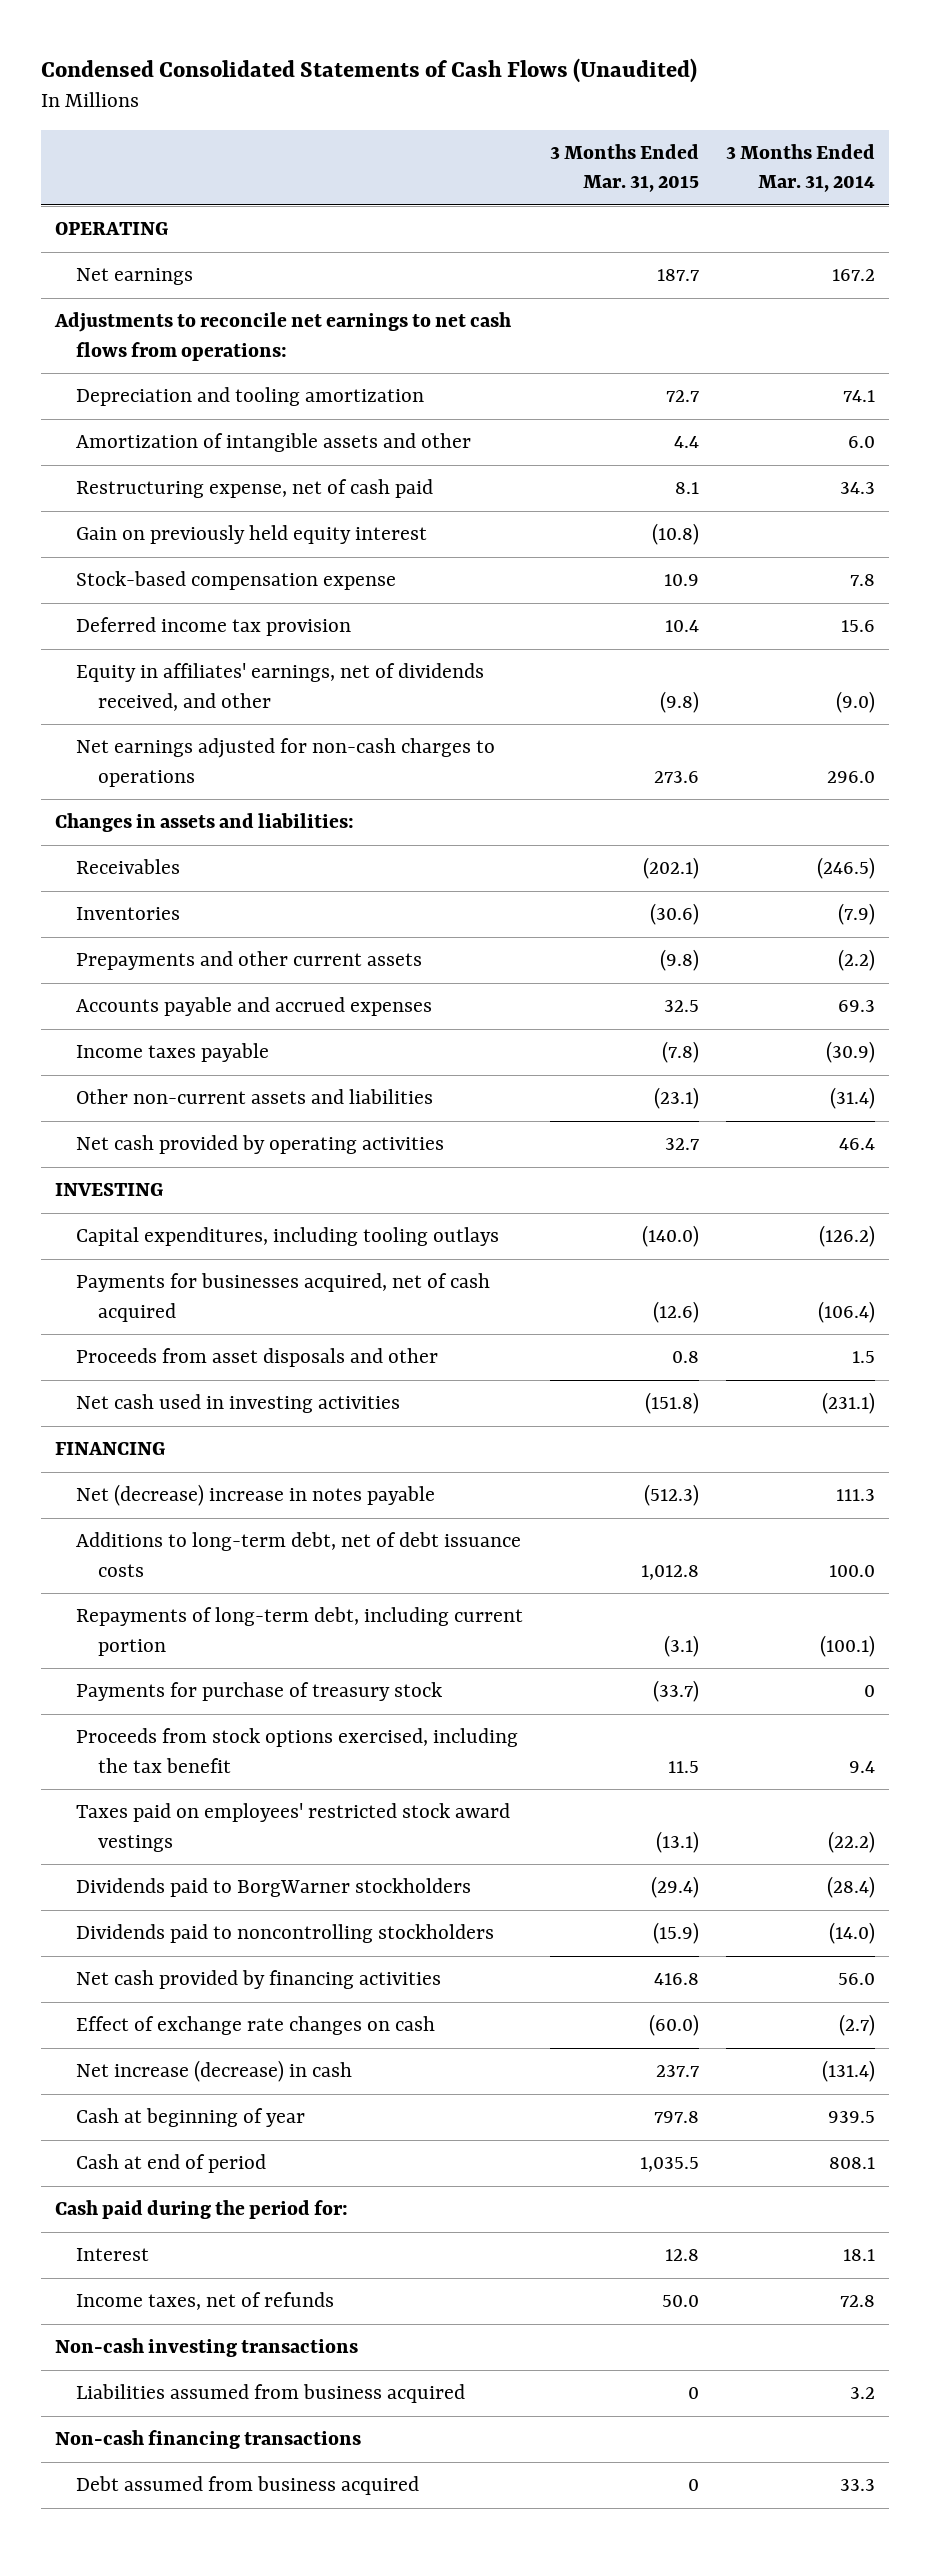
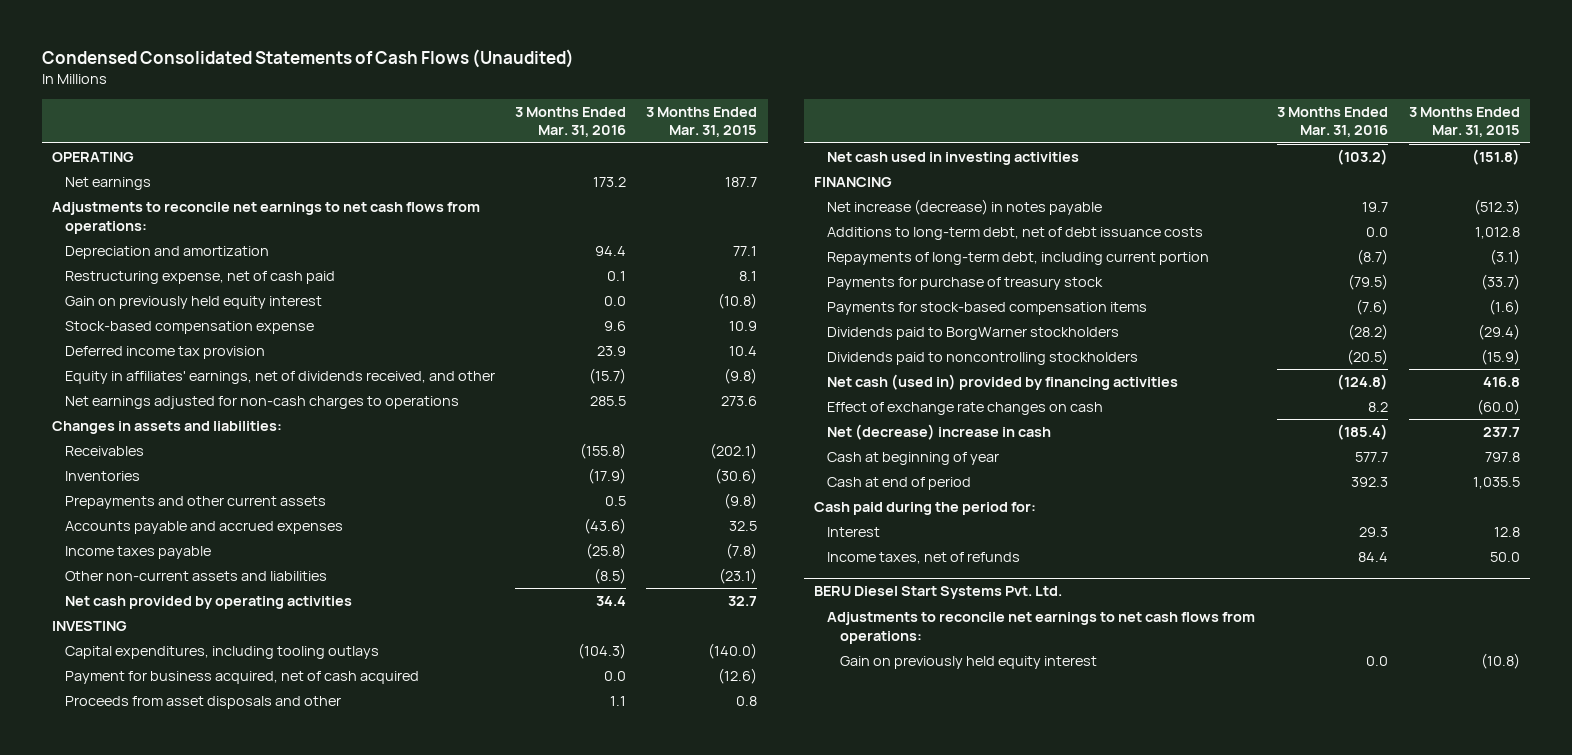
[726,143,876,193] 3 Months Ended Mar. 31, 2014 -> none
none -> [515,106,627,138] 3 Months Ended Mar. 31, 2016
[76,433,472,453] Amortization of intangible assets and other -> none
[76,387,425,407] Depreciation and tooling amortization -> [64,246,269,260] Depreciation and amortization
[666,390,700,403] 72.7 -> [733,246,758,257] 77.1
[76,1273,491,1322] Payments for businesses acquired, net of cash acquired -> [64,671,419,685] Payment for business acquired, net of cash acquired
[76,1484,436,1507] Net (decrease) increase in notes payable -> [827,199,1103,216] Net increase (decrease) in notes payable
[76,1728,519,1773] Proceeds from stock options exercised, including the tax benefit -> none
[76,1803,511,1852] Taxes paid on employees' restricted stock award vestings -> none
none -> [827,302,1148,316] Payments for stock-based compensation items
[76,1970,442,1990] Net cash provided by financing activities -> [827,374,1179,391] Net cash (used in) provided by financing activities
[76,2060,353,2083] Net increase (decrease) in cash -> [827,424,1052,441] Net (decrease) increase in cash
[54,2338,358,2358] Non-cash investing transactions -> none
[76,2384,466,2404] Liabilities assumed from business acquired -> none
[54,2430,361,2450] Non-cash financing transactions -> none
[76,2476,420,2496] Debt assumed from business acquired -> none
none -> [814,586,1063,600] BERU Diesel Start Systems Pvt. Ltd.
none -> [827,612,1256,644] Adjustments to reconcile net earnings to net cash flows from operations:
none -> [840,656,1098,670] Gain on previously held equity interest

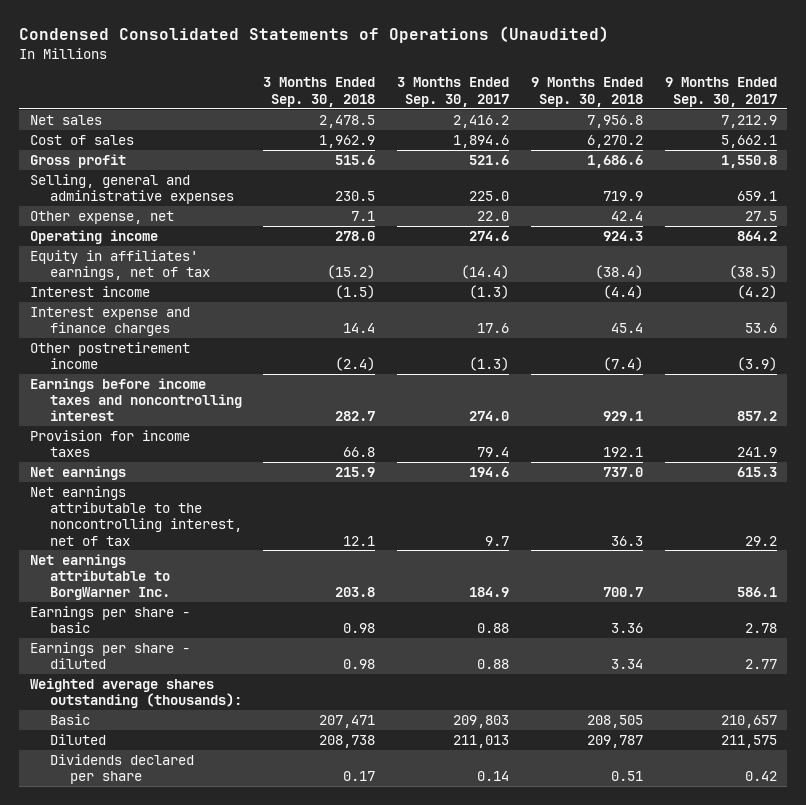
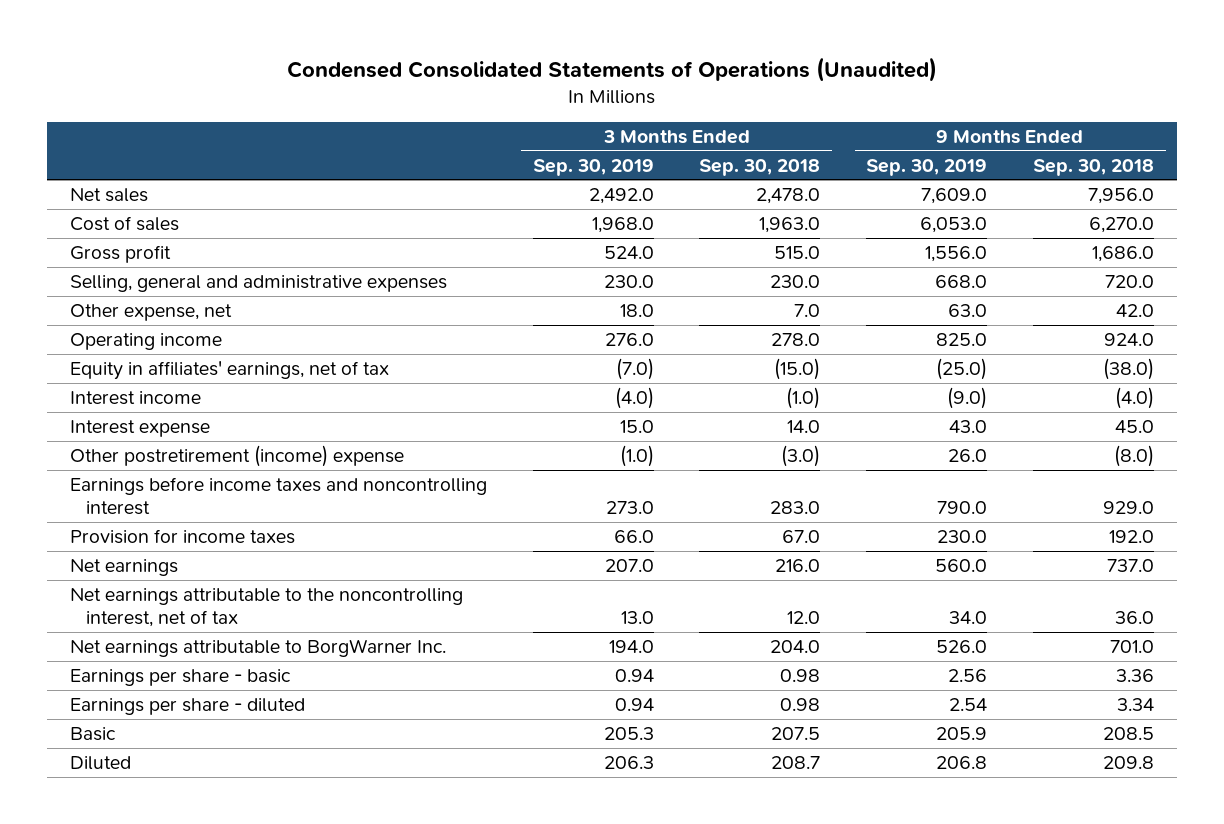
[397,77,510,107] 3 Months Ended Sep. 30, 2017 -> none
[664,77,777,107] 9 Months Ended Sep. 30, 2017 -> none
none -> [532,158,654,176] Sep. 30, 2019
none -> [866,158,988,176] Sep. 30, 2019
[319,114,376,128] 2,478.5 -> [756,187,821,204] 2,478.0
[586,114,643,128] 7,956.8 -> [1088,187,1155,204] 7,956.0
[319,134,376,148] 1,962.9 -> [759,216,821,233] 1,963.0
[586,134,643,148] 6,270.2 -> [1089,216,1155,233] 6,270.0
[335,154,376,165] 515.6 -> [774,245,821,259] 515.0
[586,154,643,168] 1,686.6 -> [1092,245,1155,262] 1,686.0
[335,191,376,202] 230.5 -> [770,274,821,288] 230.0
[602,191,643,202] 719.9 -> [1105,274,1155,288] 720.0
[351,210,376,221] 7.1 -> [794,303,821,317] 7.0
[610,210,643,221] 42.4 -> [1116,303,1155,317] 42.0
[602,230,643,241] 924.3 -> [1104,332,1155,346] 924.0
[327,265,376,280] (15.2) -> [774,357,821,380] (15.0)
[594,265,643,280] (38.4) -> [1103,357,1155,380] (38.0)
[335,284,376,299] (1.5) -> [786,386,821,409] (1.0)
[602,284,643,299] (4.4) -> [1115,386,1155,409] (4.0)
[29,306,190,337] Interest expense and finance charges -> [69,419,210,437] Interest expense
[343,323,376,334] 14.4 -> [787,419,821,433] 14.0
[610,323,643,334] 45.4 -> [1115,419,1155,433] 45.0
[29,341,190,370] Other postretirement income -> [69,444,404,467] Other postretirement (income) expense
[335,357,376,372] (2.4) -> [781,444,821,467] (3.0)
[602,357,643,372] (7.4) -> [1114,444,1155,467] (8.0)
[335,411,376,422] 282.7 -> [770,501,821,515] 283.0
[602,411,643,422] 929.1 -> [1103,501,1155,515] 929.0
[343,447,376,458] 66.8 -> [782,529,821,543] 67.0
[602,447,643,458] 192.1 -> [1109,529,1155,543] 192.0
[335,466,376,477] 215.9 -> [775,558,821,572] 216.0
[343,535,376,546] 12.1 -> [787,611,821,625] 12.0
[610,535,643,546] 36.3 -> [1115,611,1155,625] 36.0
[335,587,376,598] 203.8 -> [770,639,821,653] 204.0
[602,587,643,598] 700.7 -> [1110,639,1155,653] 701.0
[29,677,242,709] Weighted average shares outstanding (thousands): -> none
[49,753,194,785] Dividends declared per share -> none
[319,714,376,728] 207,471 -> [771,726,821,740] 207.5
[586,714,643,728] 208,505 -> [1103,726,1155,740] 208.5
[319,734,376,748] 208,738 -> [771,755,821,769] 208.7
[586,734,643,748] 209,787 -> [1103,755,1155,769] 209.8

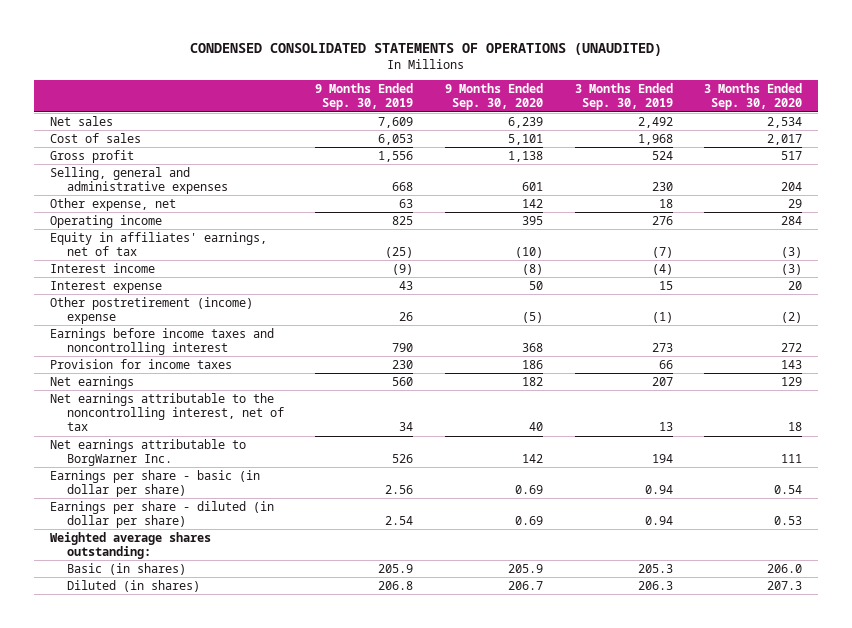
[286,56,937,82] Condensed Consolidated Statements of Operations (Unaudited) -> [190,42,663,56] CONDENSED CONSOLIDATED STATEMENTS OF OPERATIONS (UNAUDITED)
[699,158,821,176] Sep. 30, 2018 -> none
[1033,158,1155,176] Sep. 30, 2018 -> none
none -> [444,83,543,111] 9 Months Ended Sep. 30, 2020
none -> [704,83,803,111] 3 Months Ended Sep. 30, 2020
[588,187,654,204] 2,492.0 -> [637,116,673,128] 2,492
[921,187,988,204] 7,609.0 -> [378,116,414,128] 7,609
[591,216,654,233] 1,968.0 -> [637,133,673,145] 1,968
[920,216,988,233] 6,053.0 -> [378,133,414,145] 6,053
[603,245,654,259] 524.0 -> [651,150,673,160] 524
[925,245,988,262] 1,556.0 -> [378,150,414,162] 1,556
[603,274,654,288] 230.0 -> [651,182,673,192] 230
[935,274,988,288] 668.0 -> [392,182,414,192] 668
[619,303,654,317] 18.0 -> [658,198,673,208] 18
[948,303,988,317] 63.0 -> [399,198,414,208] 63
[604,332,654,346] 276.0 -> [651,215,673,225] 276
[936,332,988,346] 825.0 -> [392,215,414,225] 825
[615,357,654,380] (7.0) -> [651,247,673,259] (7)
[936,357,988,380] (25.0) -> [385,247,414,259] (25)
[614,386,654,409] (4.0) -> [651,263,673,275] (4)
[947,386,988,409] (9.0) -> [392,263,414,275] (9)
[619,419,654,433] 15.0 -> [658,280,673,290] 15
[949,419,988,433] 43.0 -> [399,280,414,290] 43
[619,444,654,467] (1.0) -> [651,312,673,324] (1)
[948,448,988,462] 26.0 -> [399,312,414,322] 26
[605,501,654,515] 273.0 -> [651,343,673,353] 273
[937,501,988,515] 790.0 -> [392,343,414,353] 790
[613,529,654,543] 66.0 -> [658,359,673,369] 66
[937,529,988,543] 230.0 -> [392,359,414,369] 230
[604,558,654,572] 207.0 -> [651,376,673,386] 207
[935,558,988,572] 560.0 -> [392,376,414,386] 560
[620,611,654,625] 13.0 -> [658,422,673,432] 13
[949,611,988,625] 34.0 -> [399,422,414,432] 34
[608,639,654,653] 194.0 -> [651,454,673,464] 194
[936,639,988,653] 526.0 -> [392,454,414,464] 526
[69,668,291,686] Earnings per share - basic -> [49,469,260,498] Earnings per share - basic (in dollar per share)
[69,697,305,715] Earnings per share - diluted -> [49,500,274,529] Earnings per share - diluted (in dollar per share)
none -> [49,531,211,560] Weighted average shares outstanding:
[69,726,116,741] Basic -> [66,562,186,575] Basic (in shares)
[69,755,131,770] Diluted -> [66,579,200,592] Diluted (in shares)

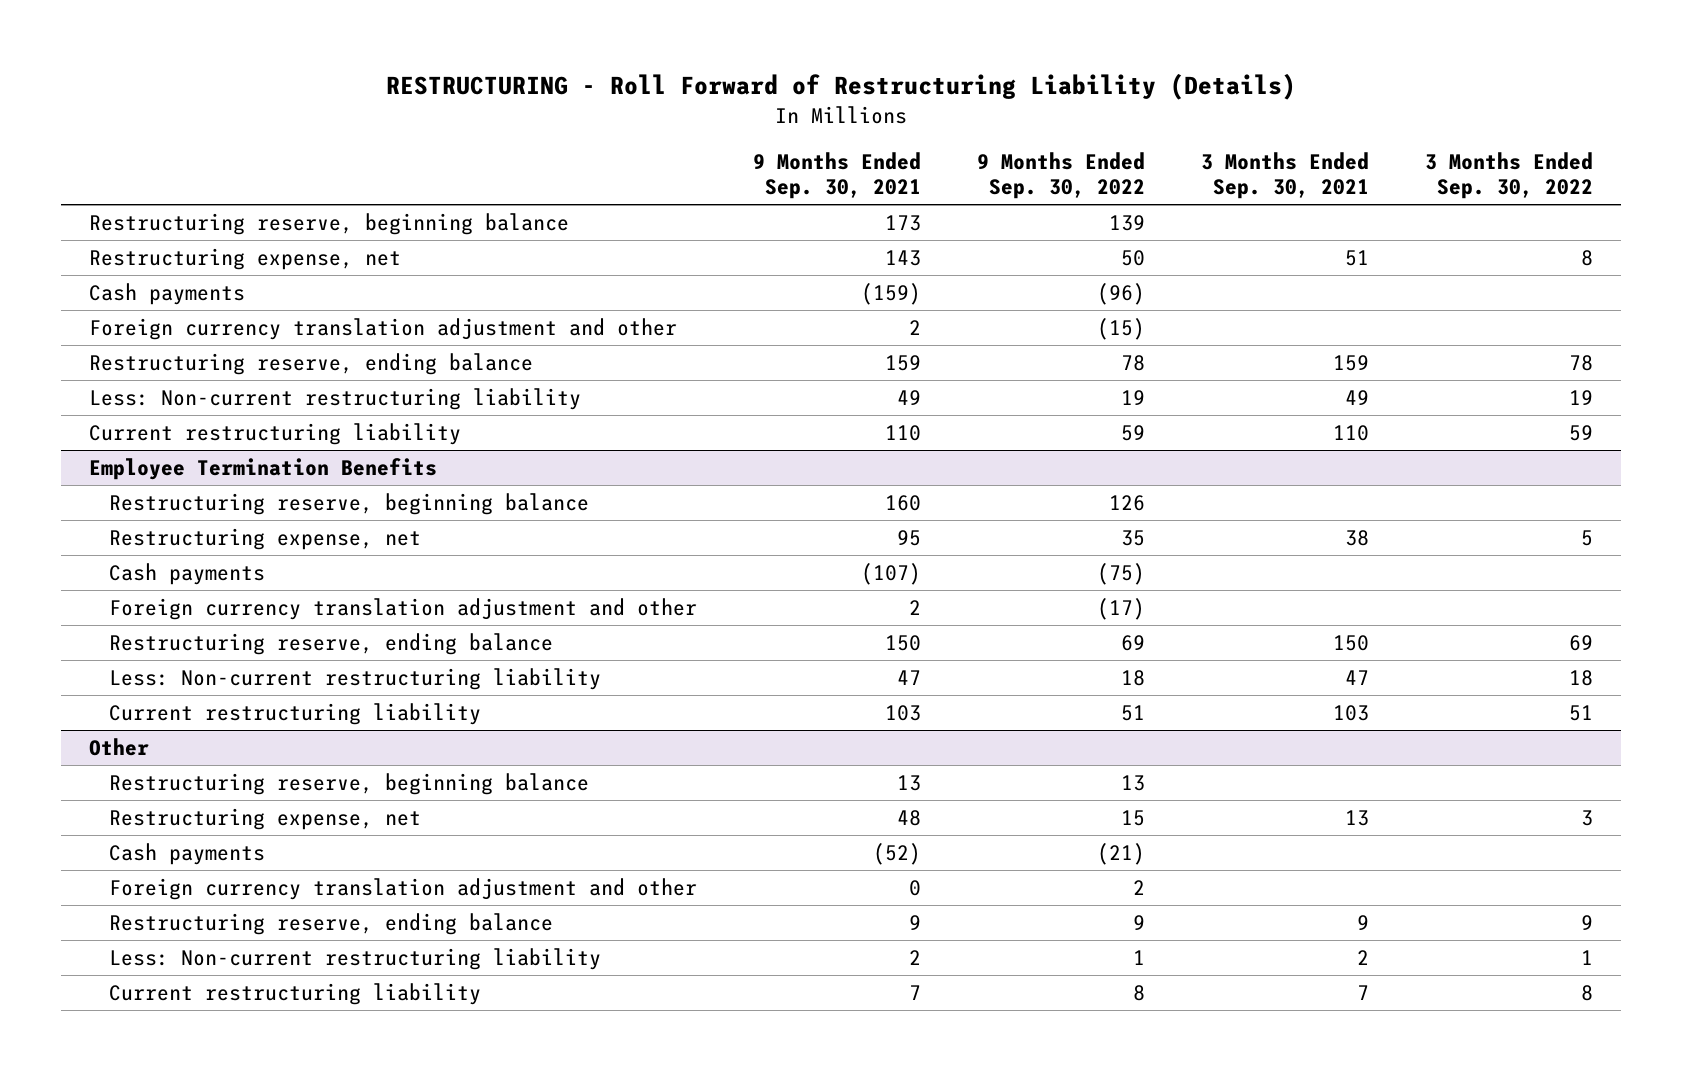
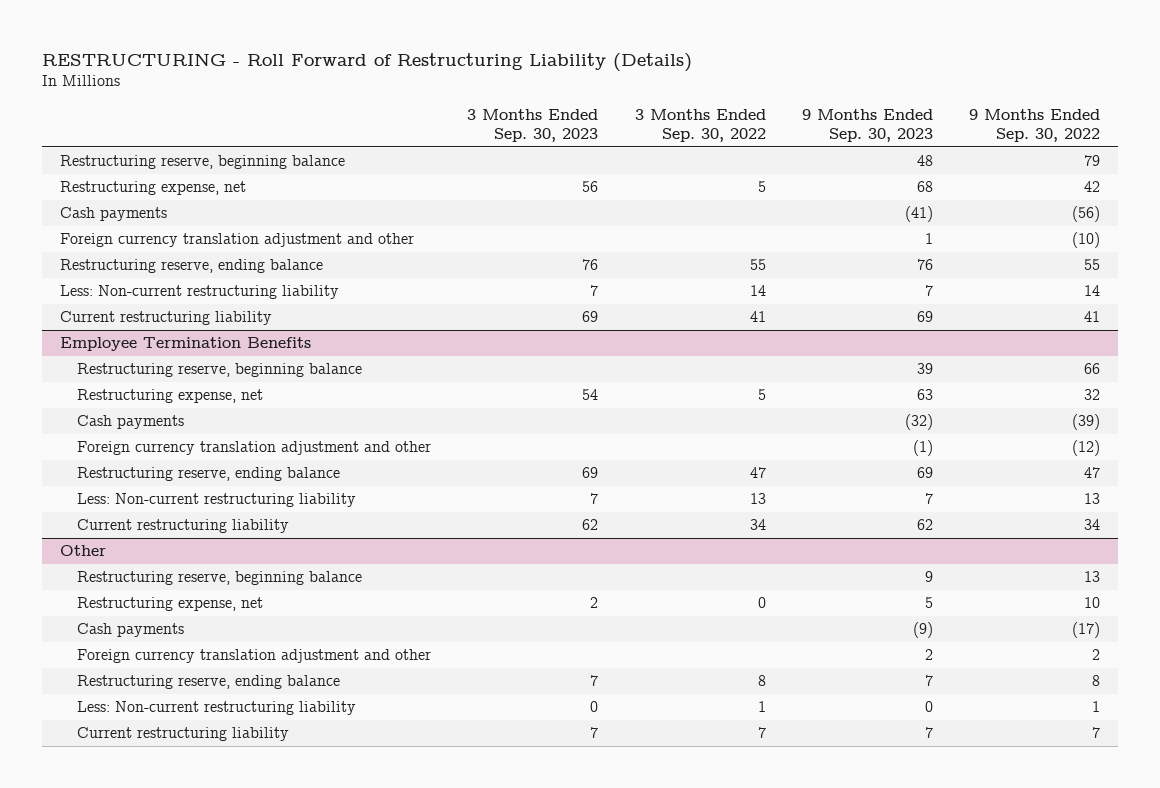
[752,151,921,200] 9 Months Ended Sep. 30, 2021 -> none
[1200,151,1369,200] 3 Months Ended Sep. 30, 2021 -> none
none -> [467,109,599,143] 3 Months Ended Sep. 30, 2023
none -> [801,109,933,143] 9 Months Ended Sep. 30, 2023
[1108,214,1145,231] 139 -> [1083,155,1100,167] 79
[1120,249,1145,266] 50 -> [1083,181,1100,193] 42
[1580,249,1593,266] 8 -> [757,181,766,193] 5
[1096,282,1145,305] (96) -> [1071,206,1100,223] (56)
[1096,317,1145,340] (15) -> [1071,232,1100,249] (10)
[1120,354,1145,371] 78 -> [1083,259,1100,271] 55
[1568,354,1593,371] 78 -> [749,259,766,271] 55
[1120,389,1145,405] 19 -> [1083,285,1100,297] 14
[1568,389,1593,405] 19 -> [749,285,766,297] 14
[1120,424,1145,441] 59 -> [1083,311,1100,323] 41
[1568,424,1593,441] 59 -> [749,311,766,323] 41
[1108,494,1145,511] 126 -> [1083,363,1100,375] 66
[1120,529,1145,546] 35 -> [1083,389,1100,401] 32
[1096,562,1145,585] (75) -> [1071,414,1100,431] (39)
[1096,597,1145,620] (17) -> [1071,440,1100,457] (12)
[1120,634,1145,651] 69 -> [1083,467,1100,479] 47
[1568,634,1593,651] 69 -> [749,467,766,479] 47
[1120,669,1145,686] 18 -> [1083,493,1100,505] 13
[1568,669,1593,686] 18 -> [749,493,766,505] 13
[1120,704,1145,721] 51 -> [1083,519,1100,531] 34
[1568,704,1593,721] 51 -> [749,519,766,531] 34
[1120,809,1145,826] 15 -> [1083,597,1100,609] 10
[1580,809,1593,826] 3 -> [757,597,766,609] 0
[1096,842,1145,865] (21) -> [1071,622,1100,639] (17)
[1132,914,1145,930] 9 -> [1091,675,1100,687] 8
[1580,914,1593,930] 9 -> [757,675,766,687] 8
[1132,984,1145,1001] 8 -> [1091,727,1100,739] 7
[1580,984,1593,1001] 8 -> [757,727,766,739] 7

